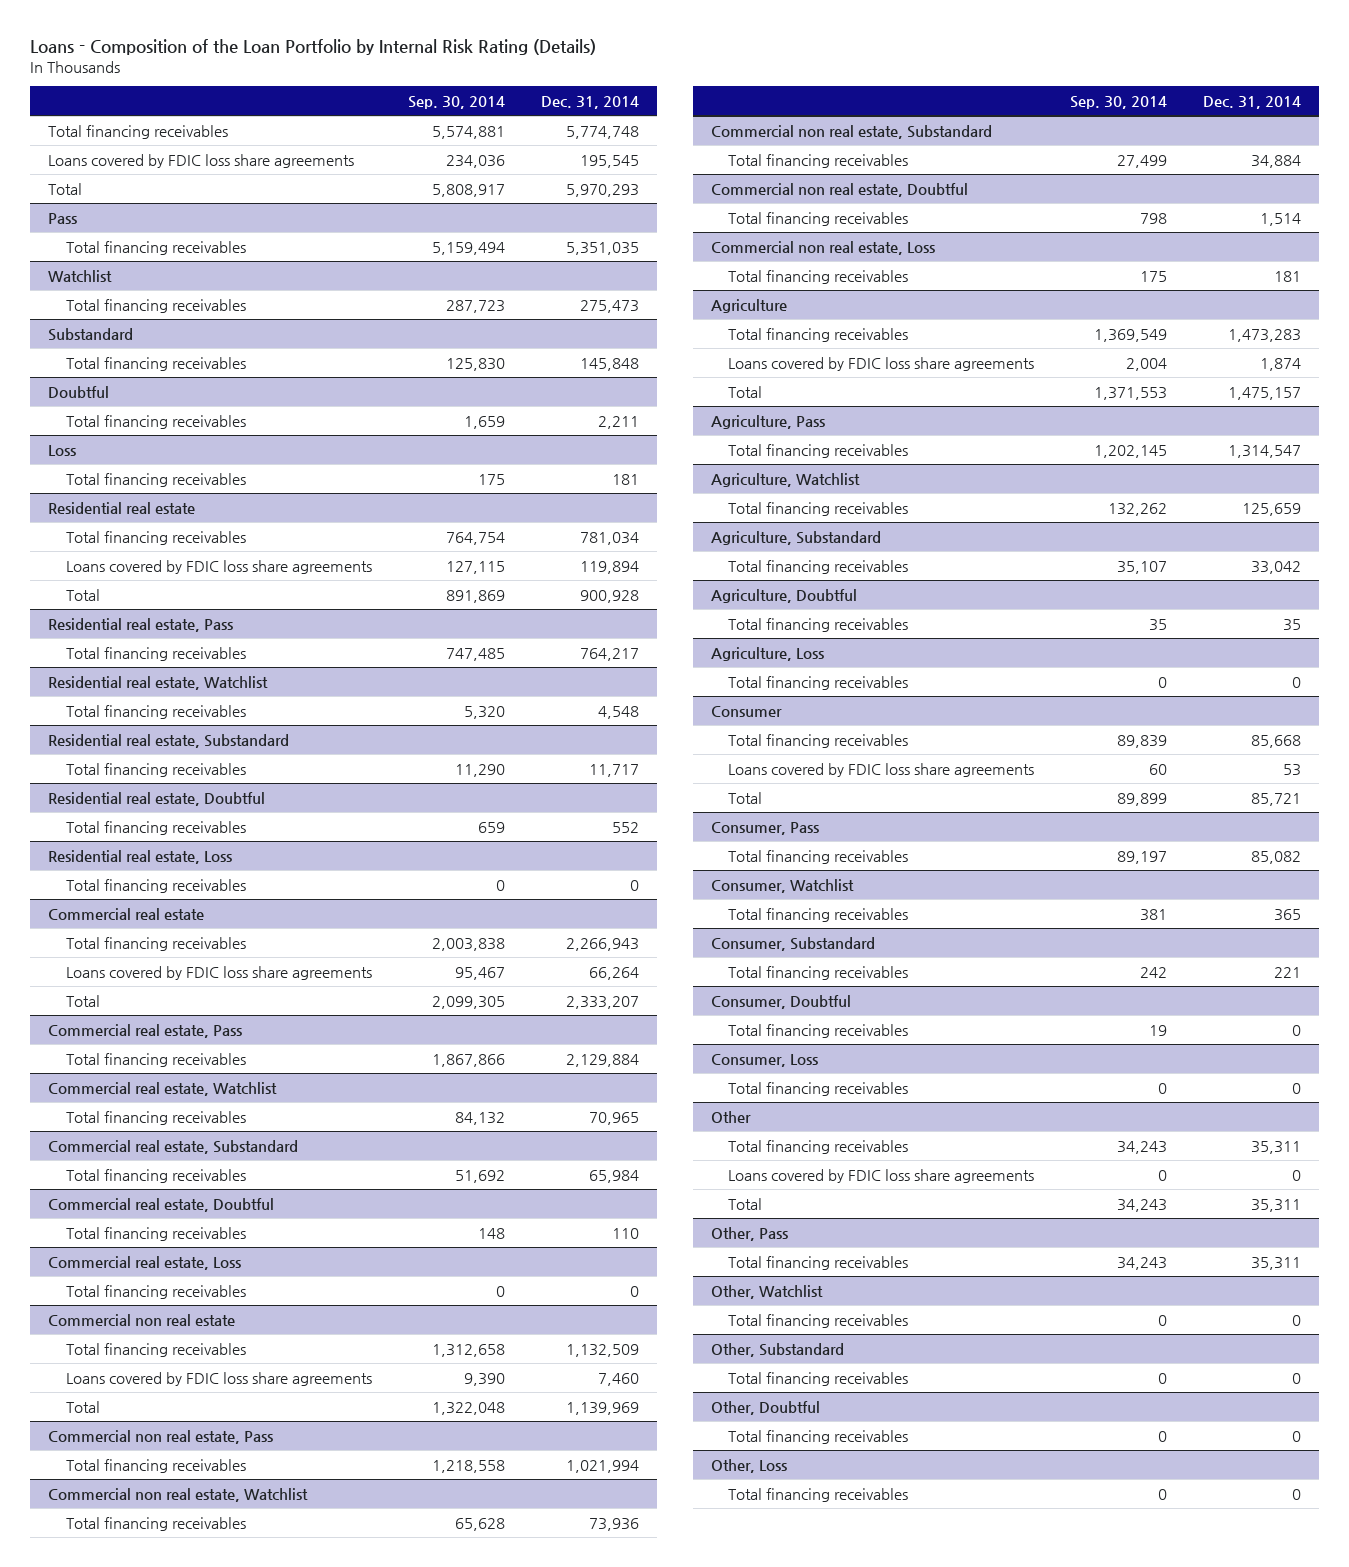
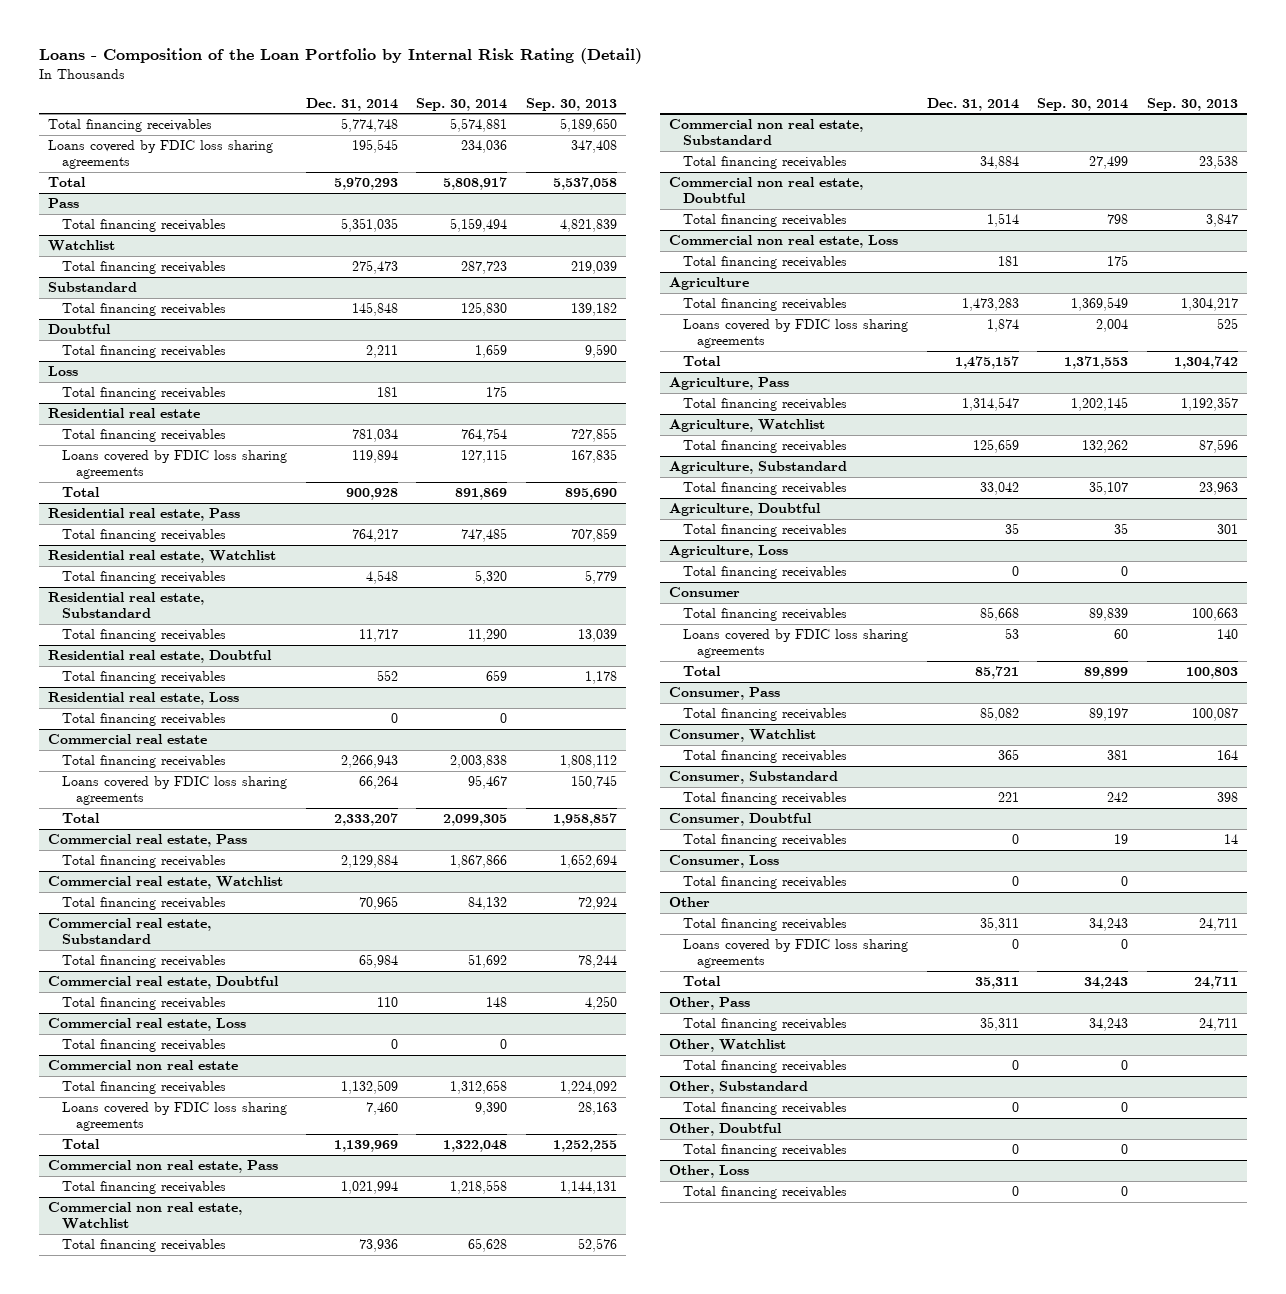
[30,39,597,56] Loans - Composition of the Loan Portfolio by Internal Risk Rating (Details) -> [39,48,643,65] Loans - Composition of the Loan Portfolio by Internal Risk Rating (Detail)
none -> [525,97,617,111] Sep. 30, 2013
[48,153,355,168] Loans covered by FDIC loss share agreements -> [48,140,274,170] Loans covered by FDIC loss sharing agreements
[65,559,372,574] Loans covered by FDIC loss share agreements -> [62,450,288,480] Loans covered by FDIC loss sharing agreements
[65,965,372,980] Loans covered by FDIC loss share agreements -> [62,776,288,806] Loans covered by FDIC loss sharing agreements
[65,1371,372,1386] Loans covered by FDIC loss share agreements -> [62,1102,288,1132] Loans covered by FDIC loss sharing agreements
[727,356,1034,371] Loans covered by FDIC loss share agreements -> [683,319,909,349] Loans covered by FDIC loss sharing agreements
[727,762,1034,777] Loans covered by FDIC loss share agreements -> [683,629,909,659] Loans covered by FDIC loss sharing agreements
[727,1168,1034,1183] Loans covered by FDIC loss share agreements -> [683,939,909,969] Loans covered by FDIC loss sharing agreements

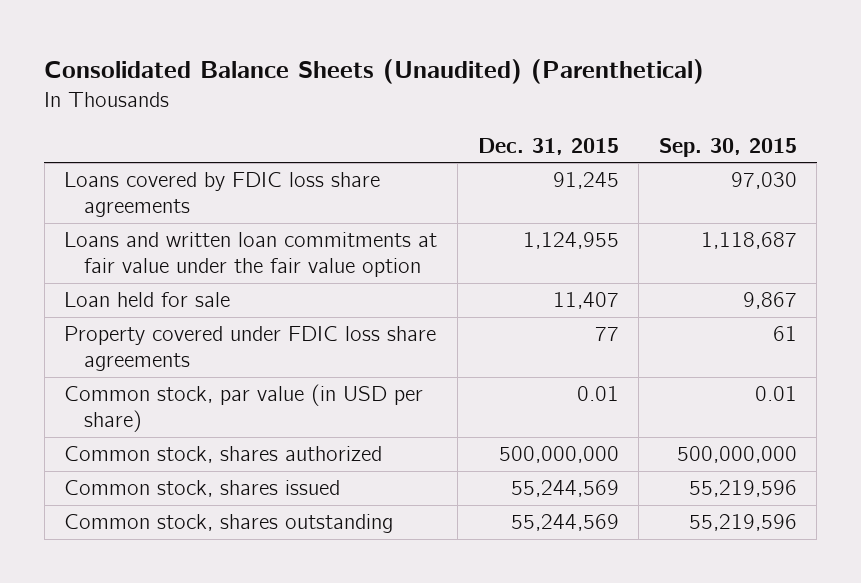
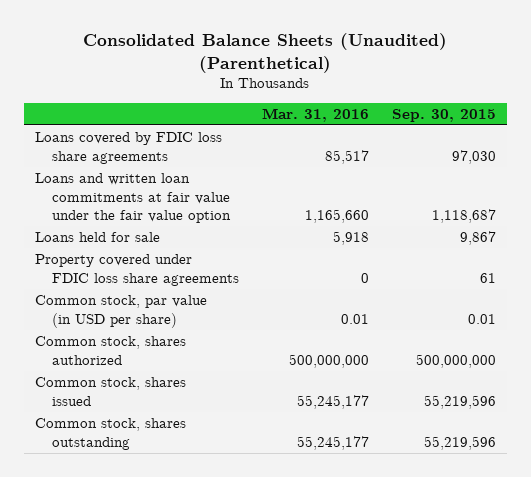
[477,137,619,155] Dec. 31, 2015 -> none
none -> [261,107,369,122] Mar. 31, 2016
[64,292,231,308] Loan held for sale -> [35,232,161,243] Loans held for sale

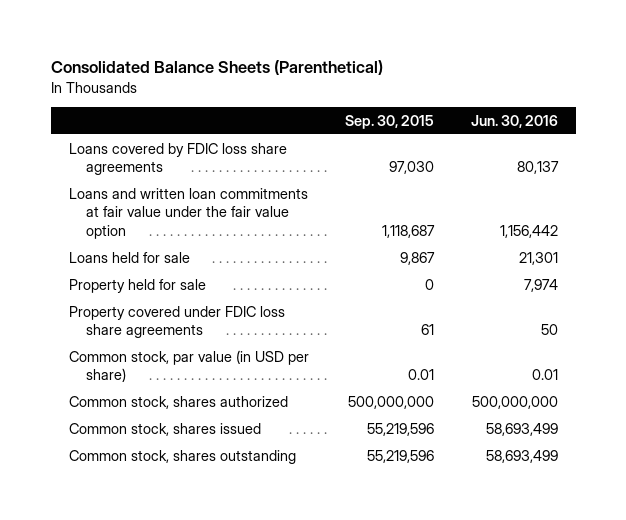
[83,33,448,73] Consolidated Balance Sheets (Unaudited) (Parenthetical) -> [50,60,383,76] Consolidated Balance Sheets (Parenthetical)
[261,107,369,122] Mar. 31, 2016 -> none
none -> [470,114,558,128] Jun. 30, 2016
none -> [68,278,206,293] Property held for sale

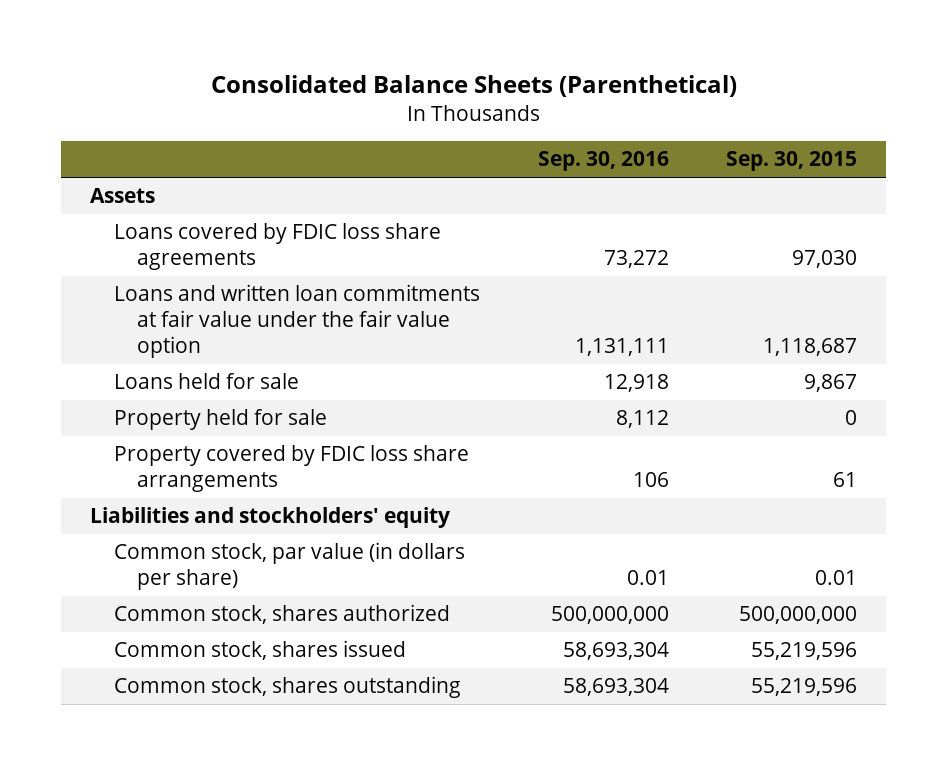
[470,114,558,128] Jun. 30, 2016 -> none
none -> [537,151,669,172] Sep. 30, 2016
none -> [90,188,156,204] Assets
[68,305,285,339] Property covered under FDIC loss share agreements -> [113,445,469,493] Property covered by FDIC loss share arrangements
none -> [90,507,451,529] Liabilities and stockholders' equity
[68,349,309,383] Common stock, par value (in USD per share) -> [113,542,465,591] Common stock, par value (in dollars per share)

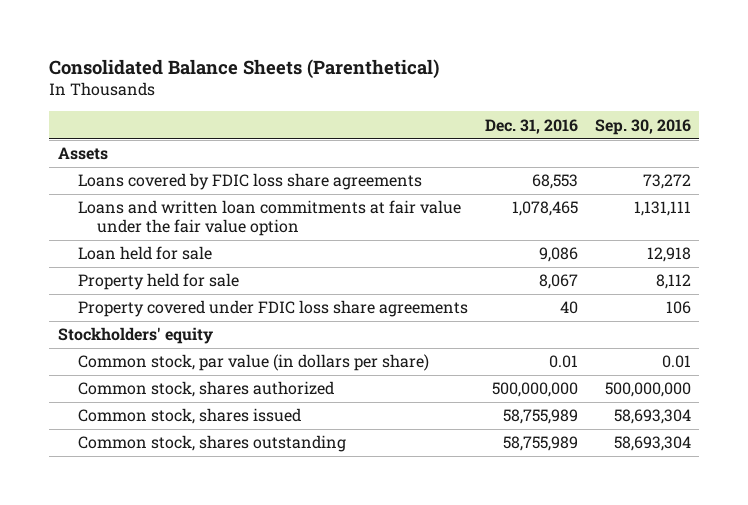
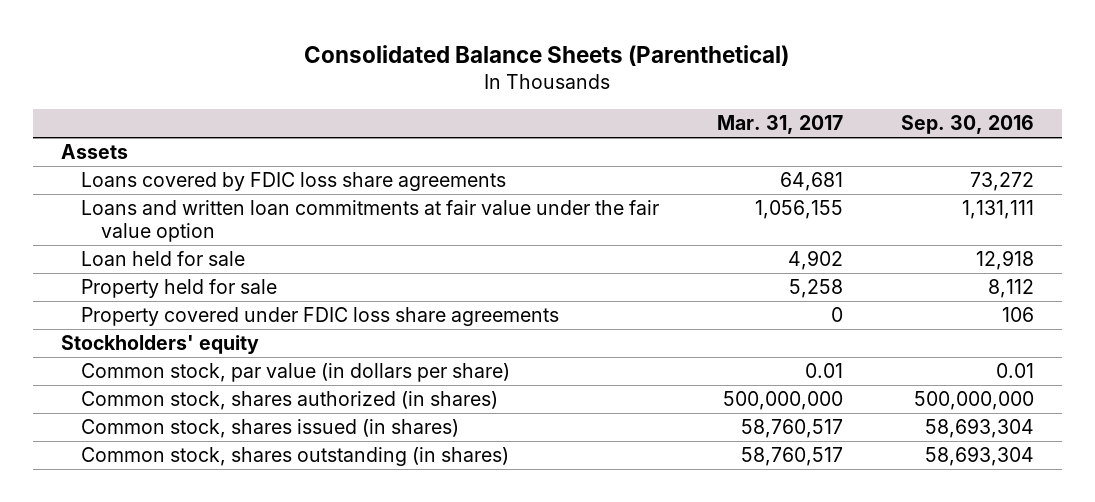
[484,118,578,134] Dec. 31, 2016 -> none
none -> [716,115,843,135] Mar. 31, 2017
[77,381,334,398] Common stock, shares authorized -> [81,391,499,411] Common stock, shares authorized (in shares)
[77,408,301,425] Common stock, shares issued -> [81,419,460,439] Common stock, shares issued (in shares)
[77,435,346,453] Common stock, shares outstanding -> [81,447,510,467] Common stock, shares outstanding (in shares)

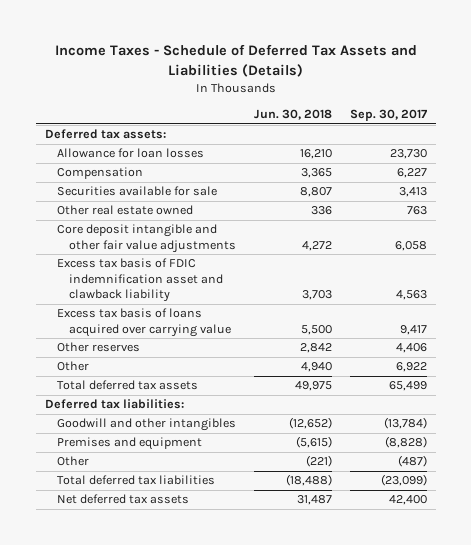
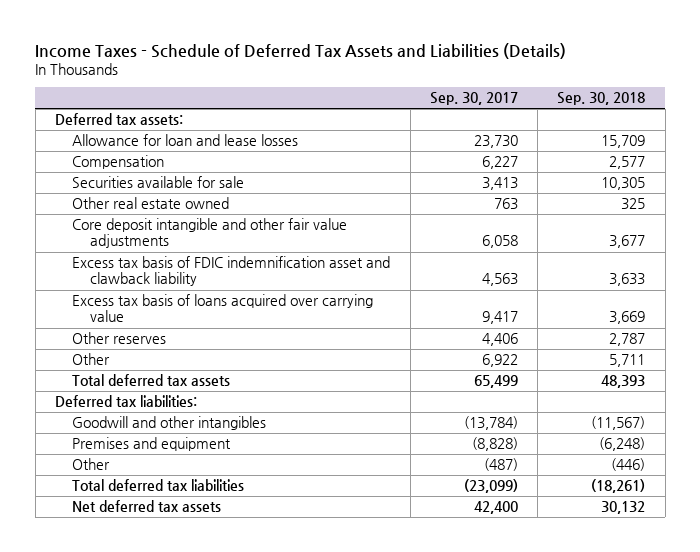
[253,109,332,121] Jun. 30, 2018 -> none
none -> [557,92,646,106] Sep. 30, 2018
[56,148,204,159] Allowance for loan losses -> [72,134,299,147] Allowance for loan and lease losses

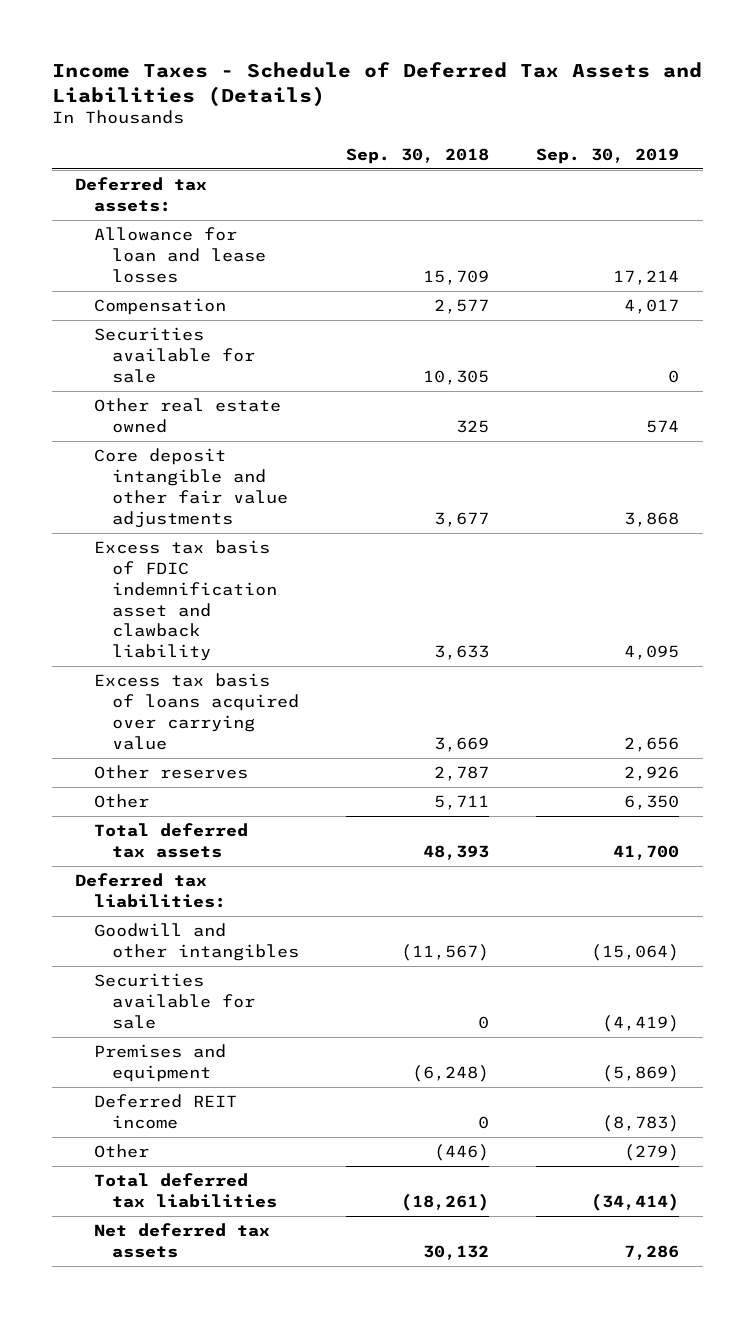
[429,92,518,106] Sep. 30, 2017 -> none
none -> [536,147,680,164] Sep. 30, 2019
none -> [93,973,256,1029] Securities available for sale
none -> [93,1094,237,1130] Deferred REIT income

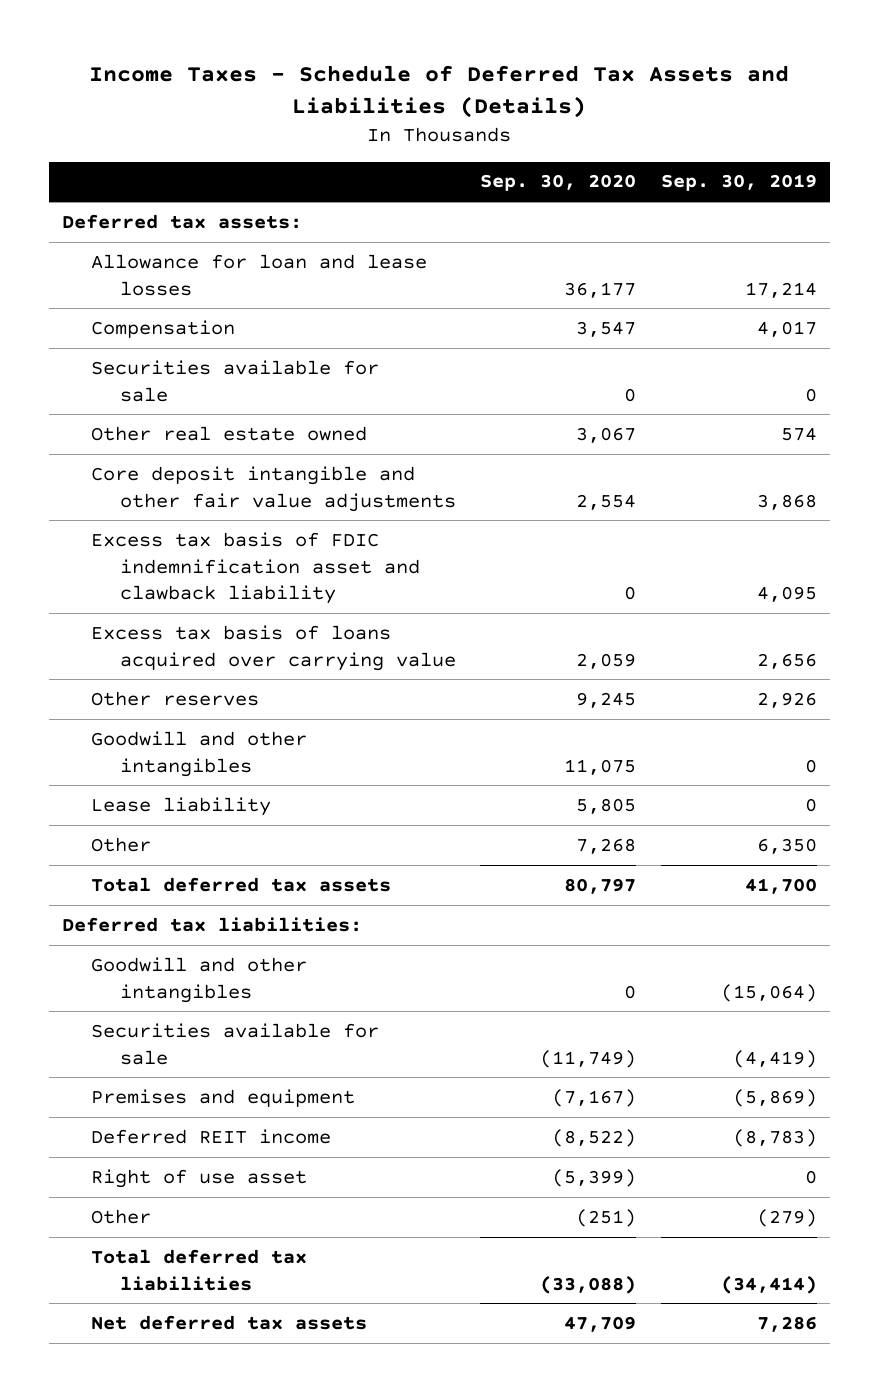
[346,147,490,164] Sep. 30, 2018 -> none
none -> [480,174,637,192] Sep. 30, 2020
none -> [90,730,307,777] Goodwill and other intangibles
none -> [90,796,271,816] Lease liability
none -> [90,1168,307,1188] Right of use asset

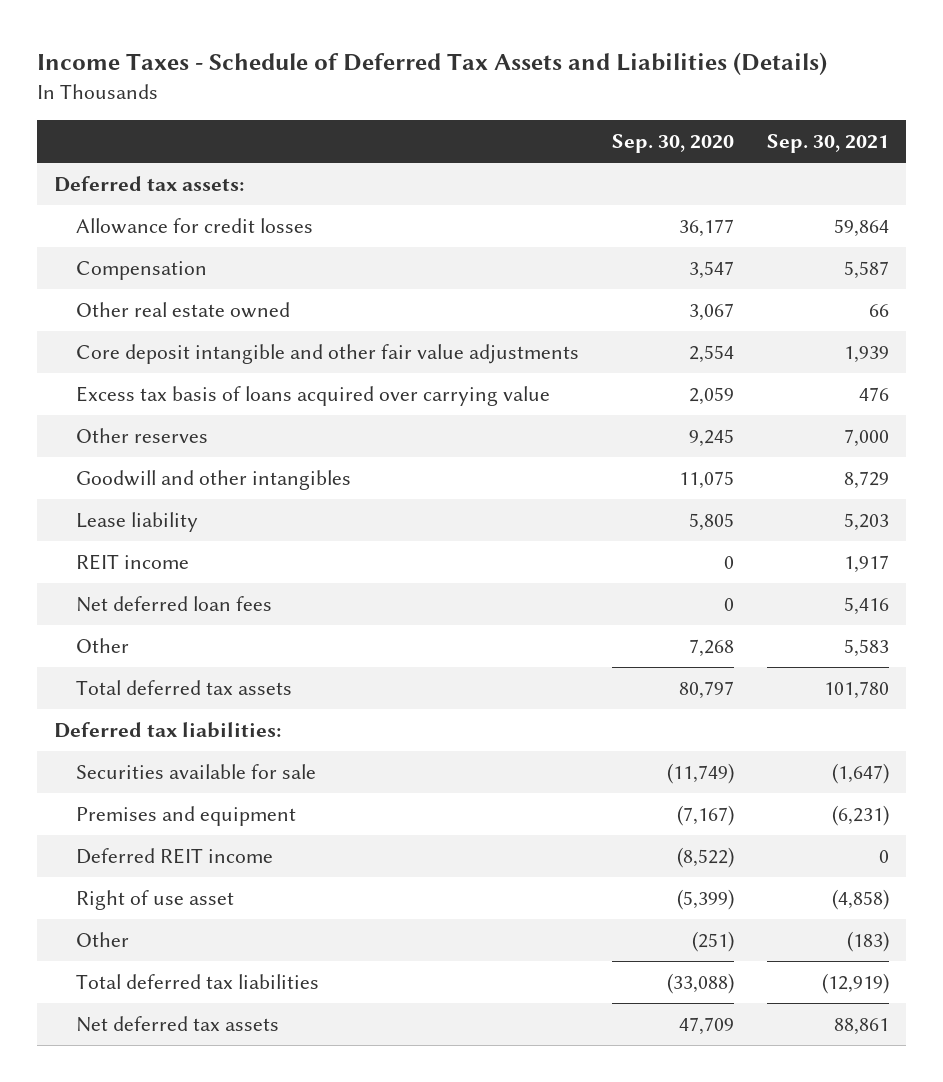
[661,174,818,192] Sep. 30, 2019 -> none
none -> [767,134,890,154] Sep. 30, 2021
[90,253,427,296] Allowance for loan and lease losses -> [76,217,314,234] Allowance for credit losses
[90,359,379,402] Securities available for sale -> none
[90,531,420,605] Excess tax basis of FDIC indemnification asset and clawback liability -> none
none -> [76,553,190,570] REIT income
none -> [76,595,273,612] Net deferred loan fees
[90,956,307,1003] Goodwill and other intangibles -> none

